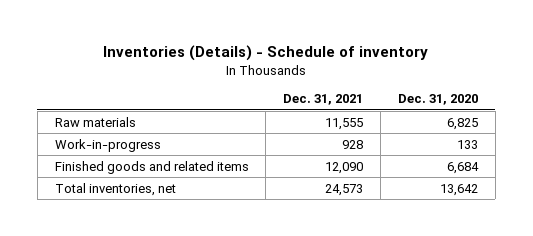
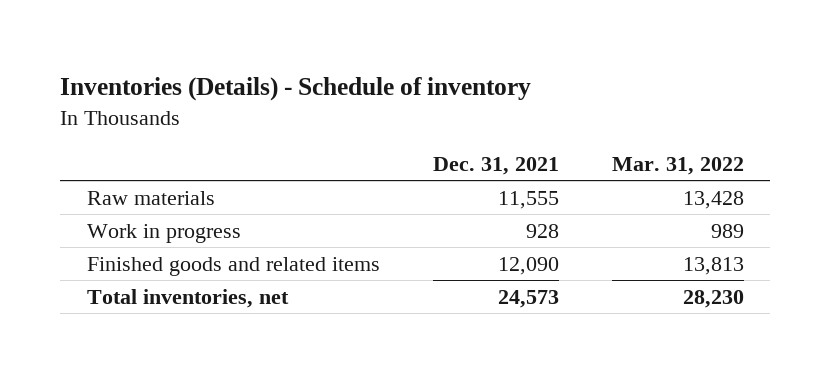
[397,94,478,106] Dec. 31, 2020 -> none
none -> [611,156,744,175] Mar. 31, 2022
[54,138,161,152] Work-in-progress -> [86,223,241,243] Work in progress

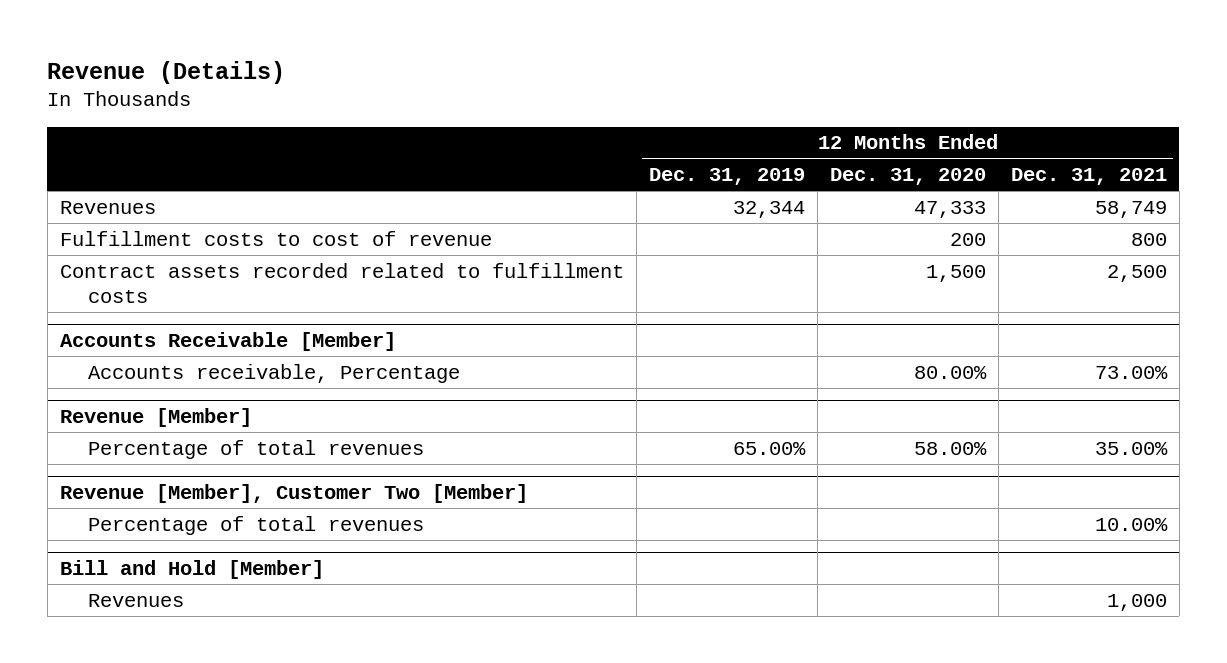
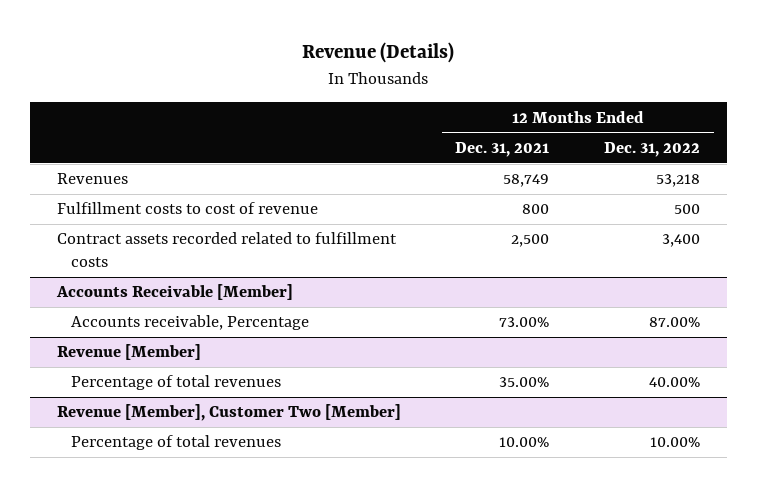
[648,168,805,186] Dec. 31, 2019 -> none
[829,168,986,186] Dec. 31, 2020 -> none
none -> [603,141,700,157] Dec. 31, 2022
[59,560,324,580] Bill and Hold [Member] -> none
[87,593,184,607] Revenues -> none

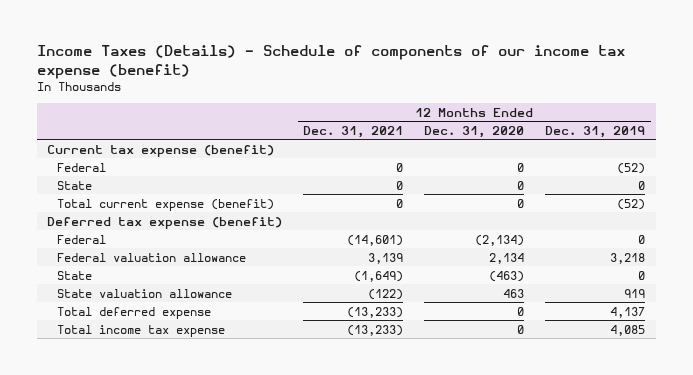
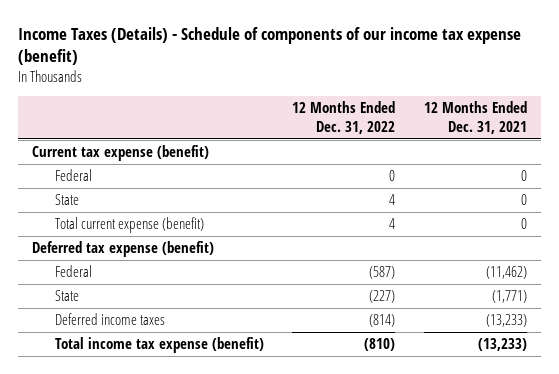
[424,125,525,138] Dec. 31, 2020 -> none
[545,125,646,138] Dec. 31, 2019 -> none
none -> [292,101,396,134] 12 Months Ended Dec. 31, 2022
[56,252,246,262] Federal valuation allowance -> none
[56,288,232,298] State valuation allowance -> none
[347,234,404,246] (14,601) -> [485,266,527,280] (11,462)
[354,270,404,282] (1,649) -> [491,290,527,304] (1,771)
[56,306,211,319] Total deferred expense -> [54,313,165,326] Deferred income taxes
[56,324,225,337] Total income tax expense -> [54,337,264,354] Total income tax expense (benefit)

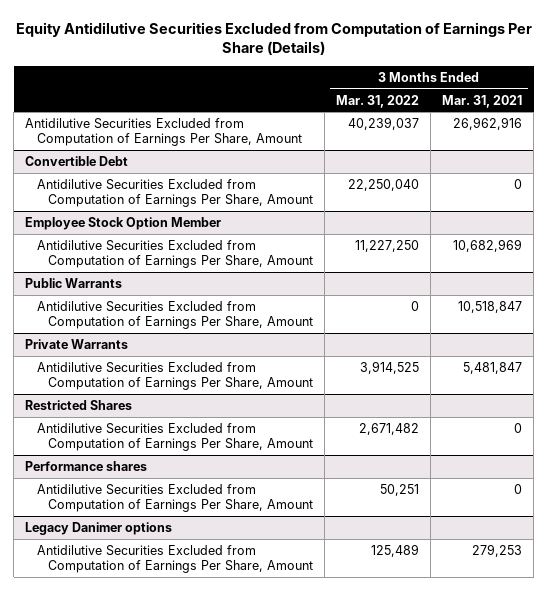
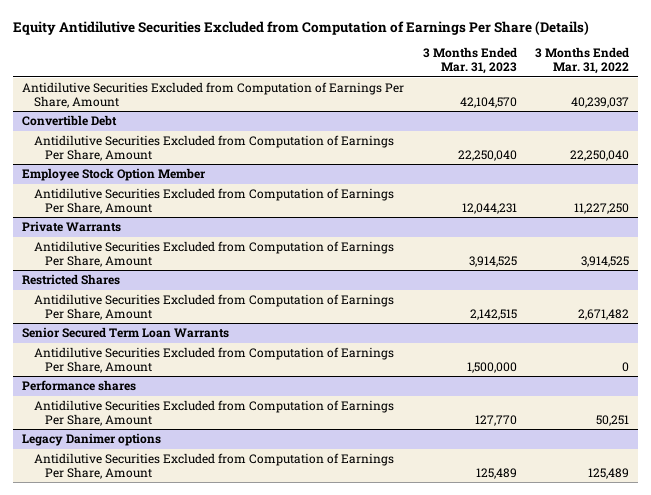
[442,94,523,108] Mar. 31, 2021 -> none
none -> [422,47,517,75] 3 Months Ended Mar. 31, 2023
[25,277,123,288] Public Warrants -> none
[36,300,313,330] Antidilutive Securities Excluded from Computation of Earnings Per Share, Amount -> none
none -> [22,327,230,339] Senior Secured Term Loan Warrants
none -> [33,347,394,373] Antidilutive Securities Excluded from Computation of Earnings Per Share, Amount

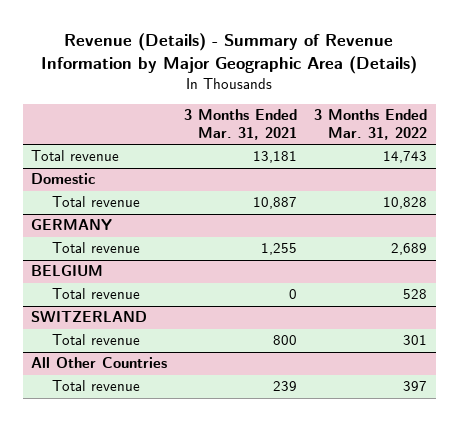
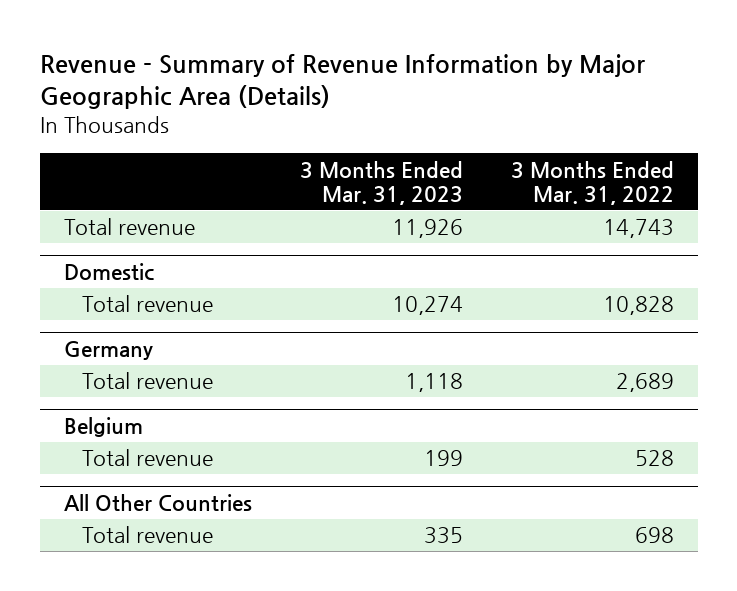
[41,32,418,74] Revenue (Details) - Summary of Revenue Information by Major Geographic Area (Details) -> [39,53,645,110] Revenue - Summary of Revenue Information by Major Geographic Area (Details)
[184,109,298,140] 3 Months Ended Mar. 31, 2021 -> none
none -> [299,160,463,206] 3 Months Ended Mar. 31, 2023
[31,219,113,231] GERMANY -> [63,340,153,360] Germany
[31,265,104,277] BELGIUM -> [63,416,143,437] Belgium
[31,311,148,323] SWITZERLAND -> none
[51,334,140,346] Total revenue -> none
[403,381,428,392] 397 -> [634,527,674,544] 698

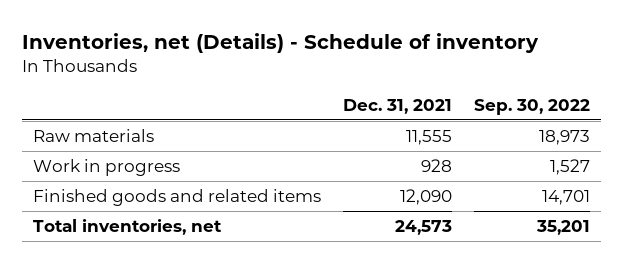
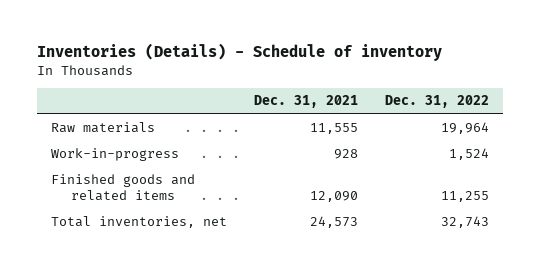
[22,32,540,53] Inventories, net (Details) - Schedule of inventory -> [37,43,443,62] Inventories (Details) - Schedule of inventory
[474,98,591,115] Sep. 30, 2022 -> none
none -> [385,95,490,109] Dec. 31, 2022
[33,159,181,177] Work in progress -> [50,148,179,162] Work-in-progress

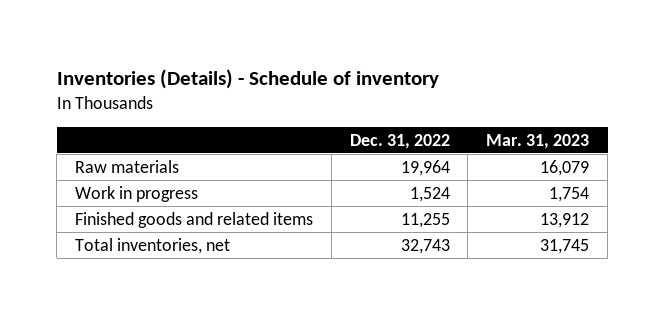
[253,95,358,109] Dec. 31, 2021 -> none
none -> [486,133,590,149] Mar. 31, 2023
[50,148,179,162] Work-in-progress -> [74,185,198,202] Work in progress

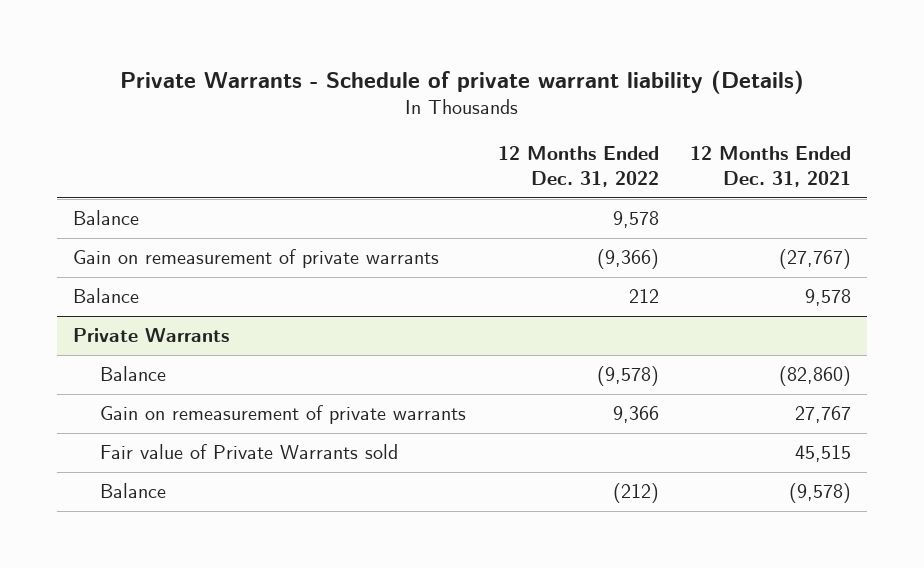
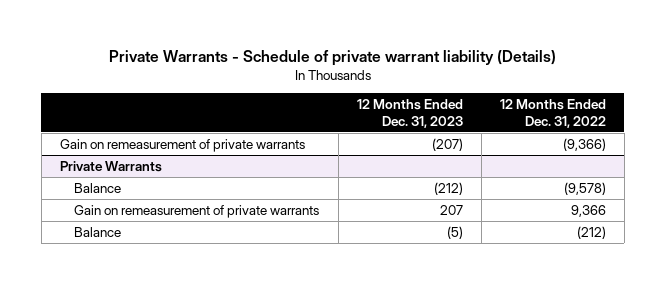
[689,146,851,188] 12 Months Ended Dec. 31, 2021 -> none
none -> [356,99,463,128] 12 Months Ended Dec. 31, 2023
[72,210,139,226] Balance -> none
[72,288,139,304] Balance -> none
[100,444,399,460] Fair value of Private Warrants sold -> none

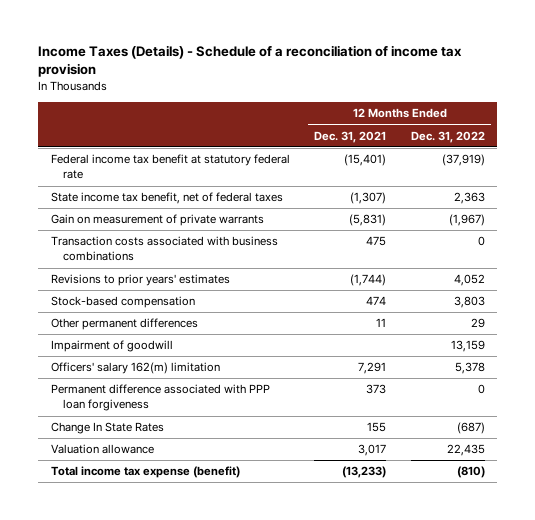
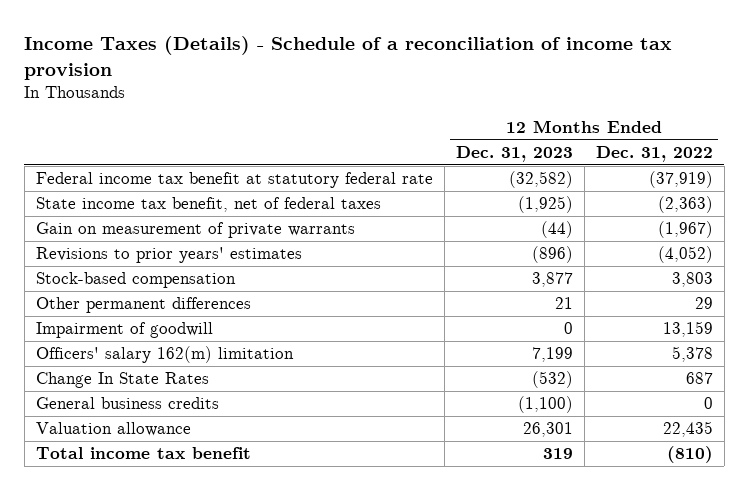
[314,130,387,143] Dec. 31, 2021 -> none
none -> [455,145,573,162] Dec. 31, 2023
[453,192,485,205] 2,363 -> [657,196,713,214] (2,363)
[50,236,278,262] Transaction costs associated with business combinations -> none
[453,274,485,287] 4,052 -> [657,246,713,264] (4,052)
[50,384,270,412] Permanent difference associated with PPP loan forgiveness -> none
[456,422,485,435] (687) -> [685,372,713,385] 687
none -> [35,397,219,410] General business credits
[50,466,240,479] Total income tax expense (benefit) -> [35,447,251,460] Total income tax benefit

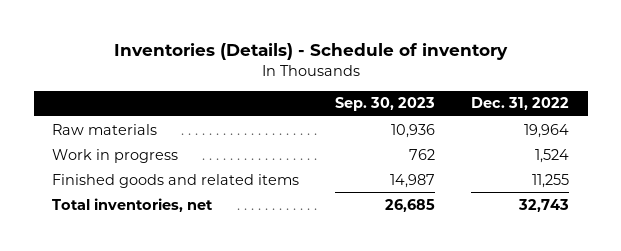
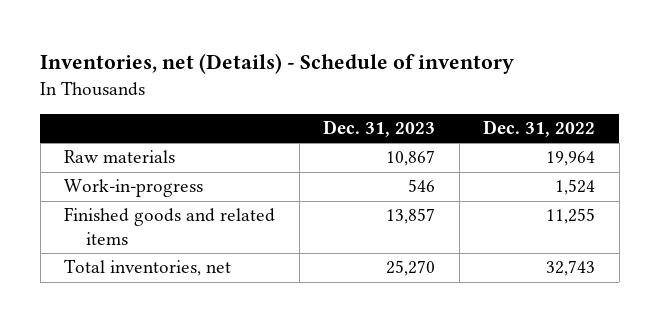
[113,43,508,61] Inventories (Details) - Schedule of inventory -> [40,53,515,75] Inventories, net (Details) - Schedule of inventory
[335,97,436,112] Sep. 30, 2023 -> none
none -> [323,120,436,138] Dec. 31, 2023
[51,148,178,163] Work in progress -> [64,179,204,198] Work-in-progress

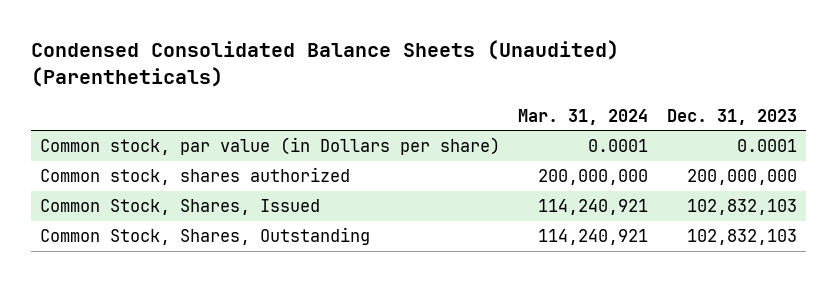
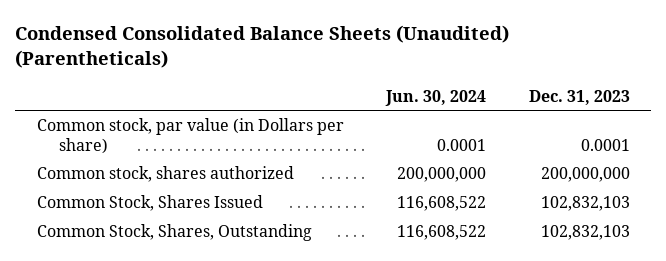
[518,108,649,125] Mar. 31, 2024 -> none
none -> [385,89,487,106] Jun. 30, 2024
[39,199,320,216] Common Stock, Shares, Issued -> [36,195,263,212] Common Stock, Shares Issued

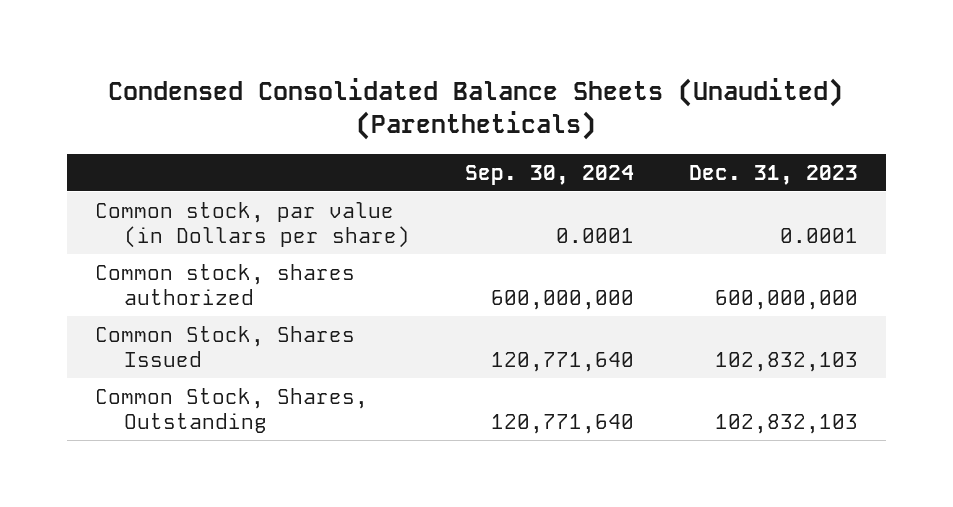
[385,89,487,106] Jun. 30, 2024 -> none
none -> [464,164,634,185] Sep. 30, 2024
[540,167,630,183] 200,000,000 -> [715,289,859,310] 600,000,000

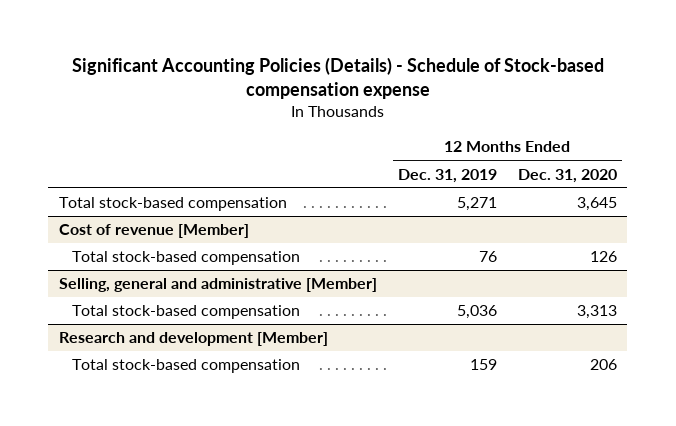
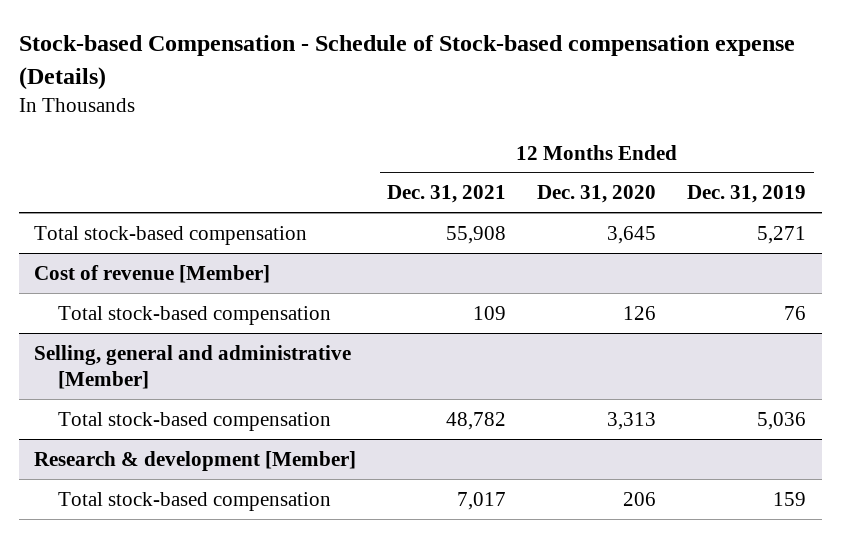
[71,57,604,100] Significant Accounting Policies (Details) - Schedule of Stock-based compensation expense -> [18,35,795,90] Stock-based Compensation - Schedule of Stock-based compensation expense (Details)
none -> [387,185,507,204] Dec. 31, 2021
[58,332,328,347] Research and development [Member] -> [34,450,357,471] Research & development [Member]

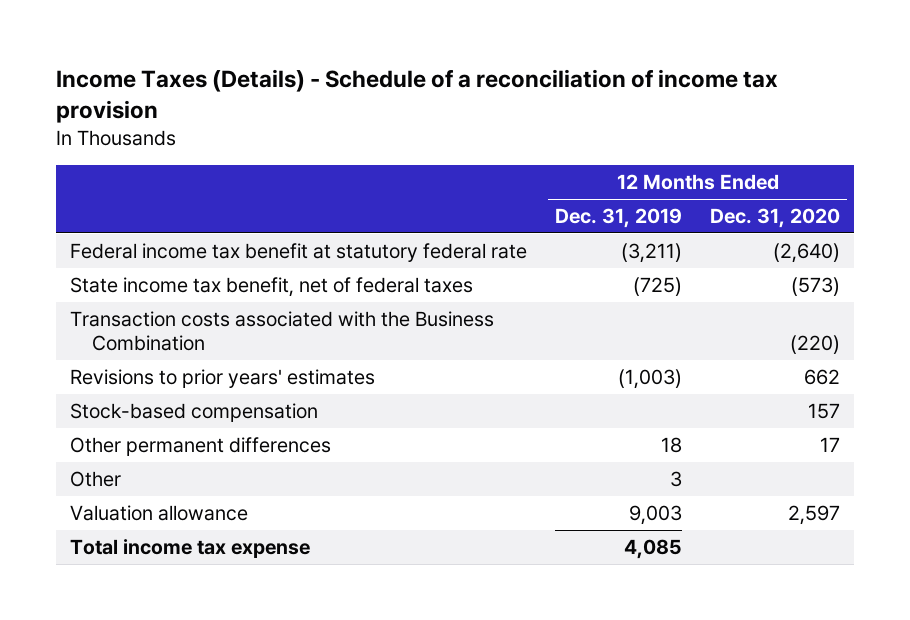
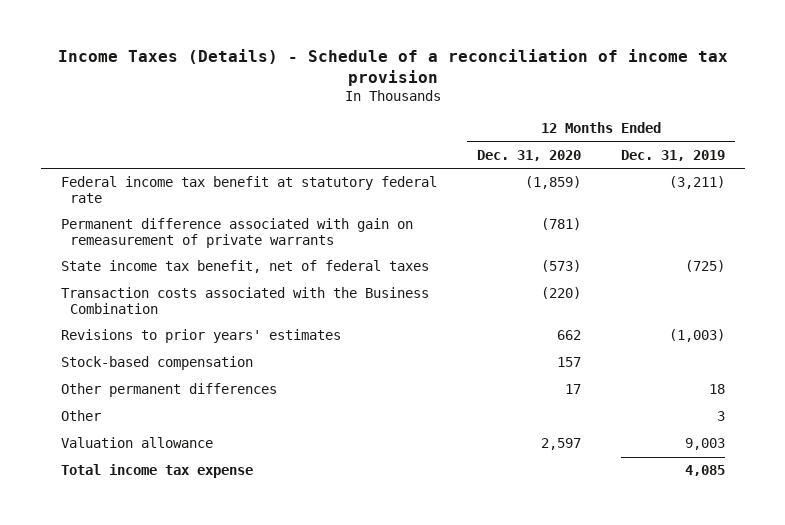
[773,243,841,264] (2,640) -> [524,176,581,190] (1,859)
none -> [60,218,413,249] Permanent difference associated with gain on remeasurement of private warrants

